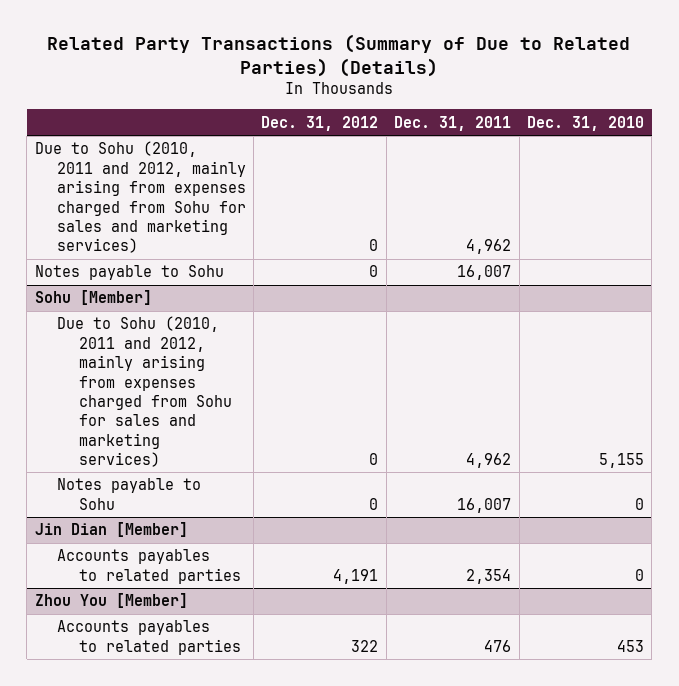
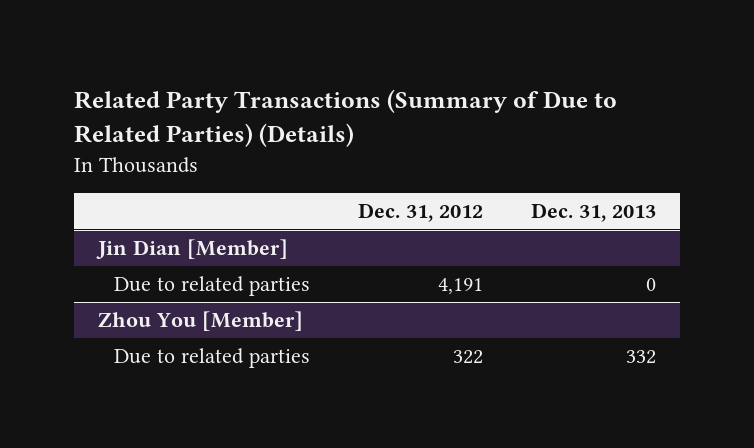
[394,115,512,131] Dec. 31, 2011 -> none
[527,115,645,131] Dec. 31, 2010 -> none
none -> [531,203,657,223] Dec. 31, 2013
[34,141,246,254] Due to Sohu (2010, 2011 and 2012, mainly arising from expenses charged from Sohu for sales and marketing services) -> none
[34,265,224,281] Notes payable to Sohu -> none
[34,290,152,306] Sohu [Member] -> none
[56,316,232,467] Due to Sohu (2010, 2011 and 2012, mainly arising from expenses charged from Sohu for sales and marketing services) -> none
[56,478,201,510] Notes payable to Sohu -> none
[56,549,241,584] Accounts payables to related parties -> [114,275,311,296] Due to related parties
[56,620,241,655] Accounts payables to related parties -> [114,347,311,368] Due to related parties

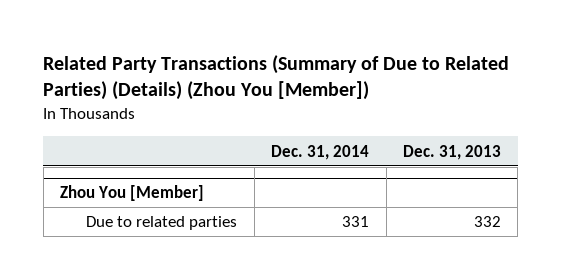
[74,89,618,148] Related Party Transactions (Summary of Due to Related Parties) (Details) -> [43,54,510,101] Related Party Transactions (Summary of Due to Related Parties) (Details) (Zhou You [Member])
[358,203,484,223] Dec. 31, 2012 -> none
none -> [271,144,370,160] Dec. 31, 2014
[96,238,289,259] Jin Dian [Member] -> none
[114,275,311,296] Due to related parties -> none

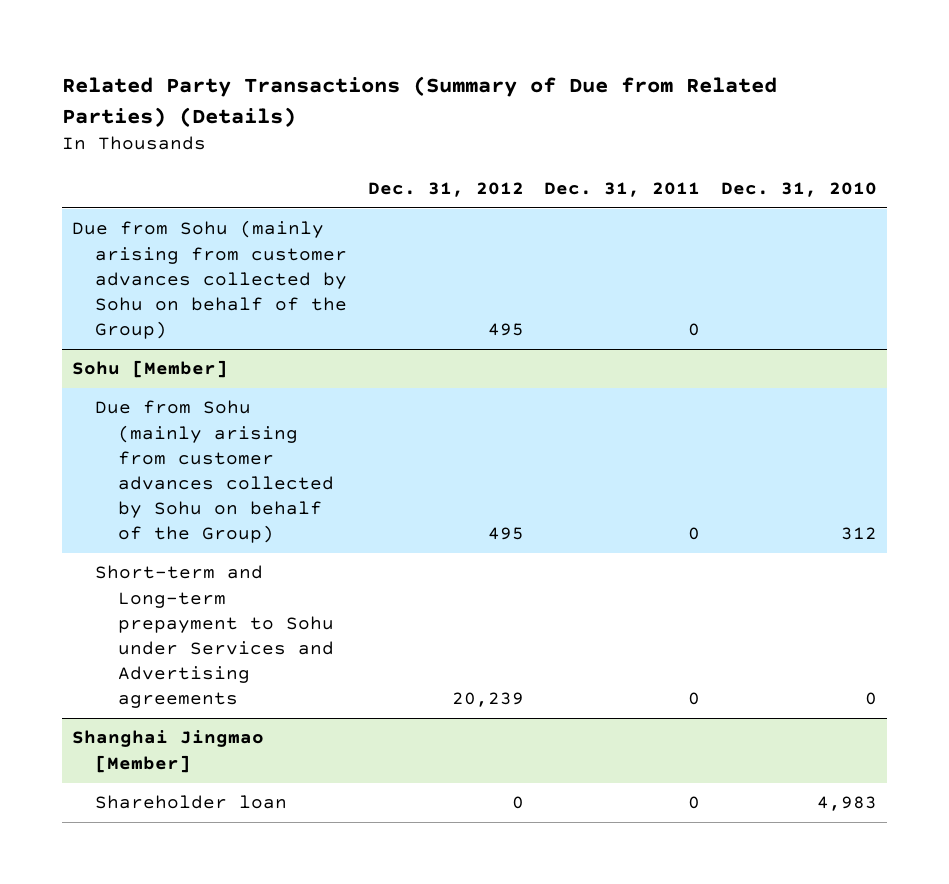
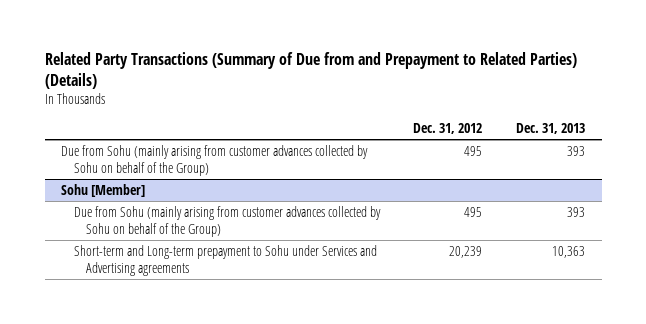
[62,76,778,127] Related Party Transactions (Summary of Due from Related Parties) (Details) -> [44,52,577,90] Related Party Transactions (Summary of Due from and Prepayment to Related Parties) (Details)
[544,181,701,197] Dec. 31, 2011 -> none
[720,181,877,197] Dec. 31, 2010 -> none
none -> [515,123,585,135] Dec. 31, 2013
[72,730,265,773] Shanghai Jingmao [Member] -> none
[95,795,288,810] Shareholder loan -> none

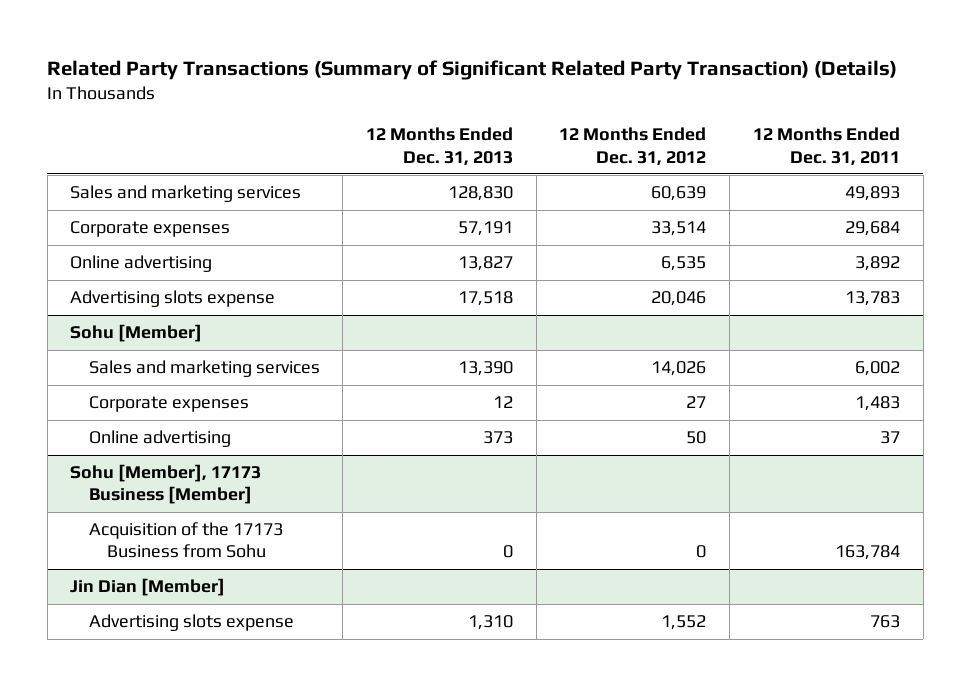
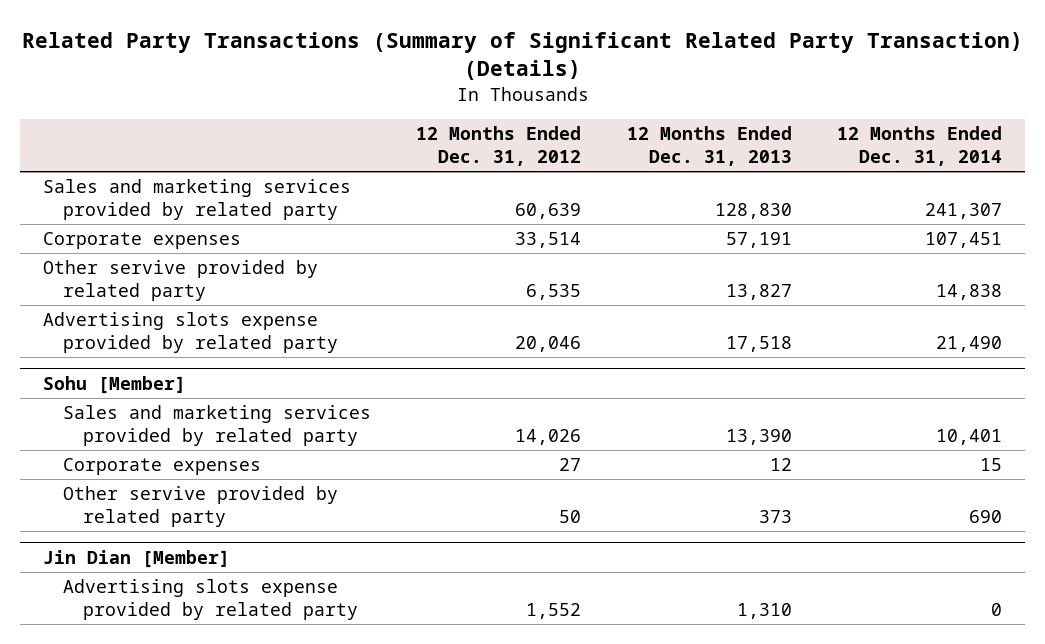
[752,127,900,166] 12 Months Ended Dec. 31, 2011 -> none
none -> [837,126,1003,167] 12 Months Ended Dec. 31, 2014
[70,185,302,203] Sales and marketing services -> [42,179,351,221] Sales and marketing services provided by related party
[70,255,213,273] Online advertising -> [42,260,318,302] Other servive provided by related party
[70,290,276,308] Advertising slots expense -> [42,312,338,354] Advertising slots expense provided by related party
[88,360,320,378] Sales and marketing services -> [62,405,371,447] Sales and marketing services provided by related party
[70,464,262,505] Sohu [Member], 17173 Business [Member] -> none
[88,522,283,559] Acquisition of the 17173 Business from Sohu -> none
[88,430,231,448] Online advertising -> [62,486,338,528] Other servive provided by related party
[88,614,294,632] Advertising slots expense -> [62,579,358,621] Advertising slots expense provided by related party

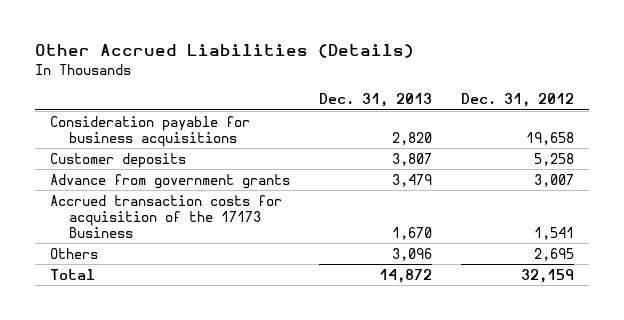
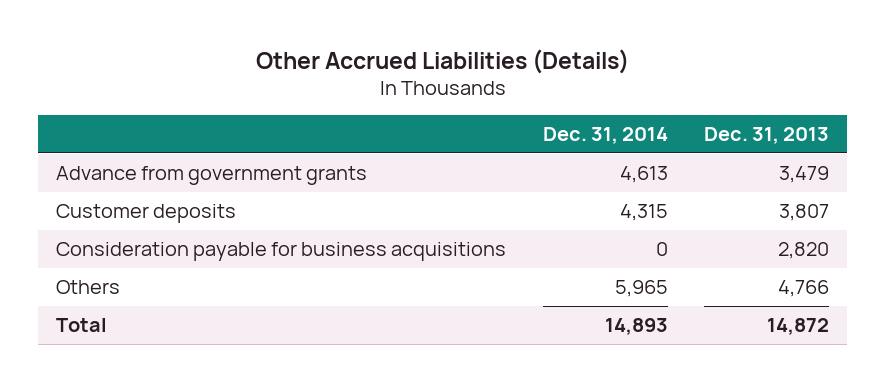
[461,93,575,108] Dec. 31, 2012 -> none
none -> [542,127,668,145] Dec. 31, 2014
[49,194,282,238] Accrued transaction costs for acquisition of the 17173 Business -> none
[49,152,186,168] Customer deposits -> [56,204,237,224] Customer deposits
[49,115,250,147] Consideration payable for business acquisitions -> [56,242,507,262] Consideration payable for business acquisitions
[392,247,433,261] 3,096 -> [778,280,830,298] 4,766

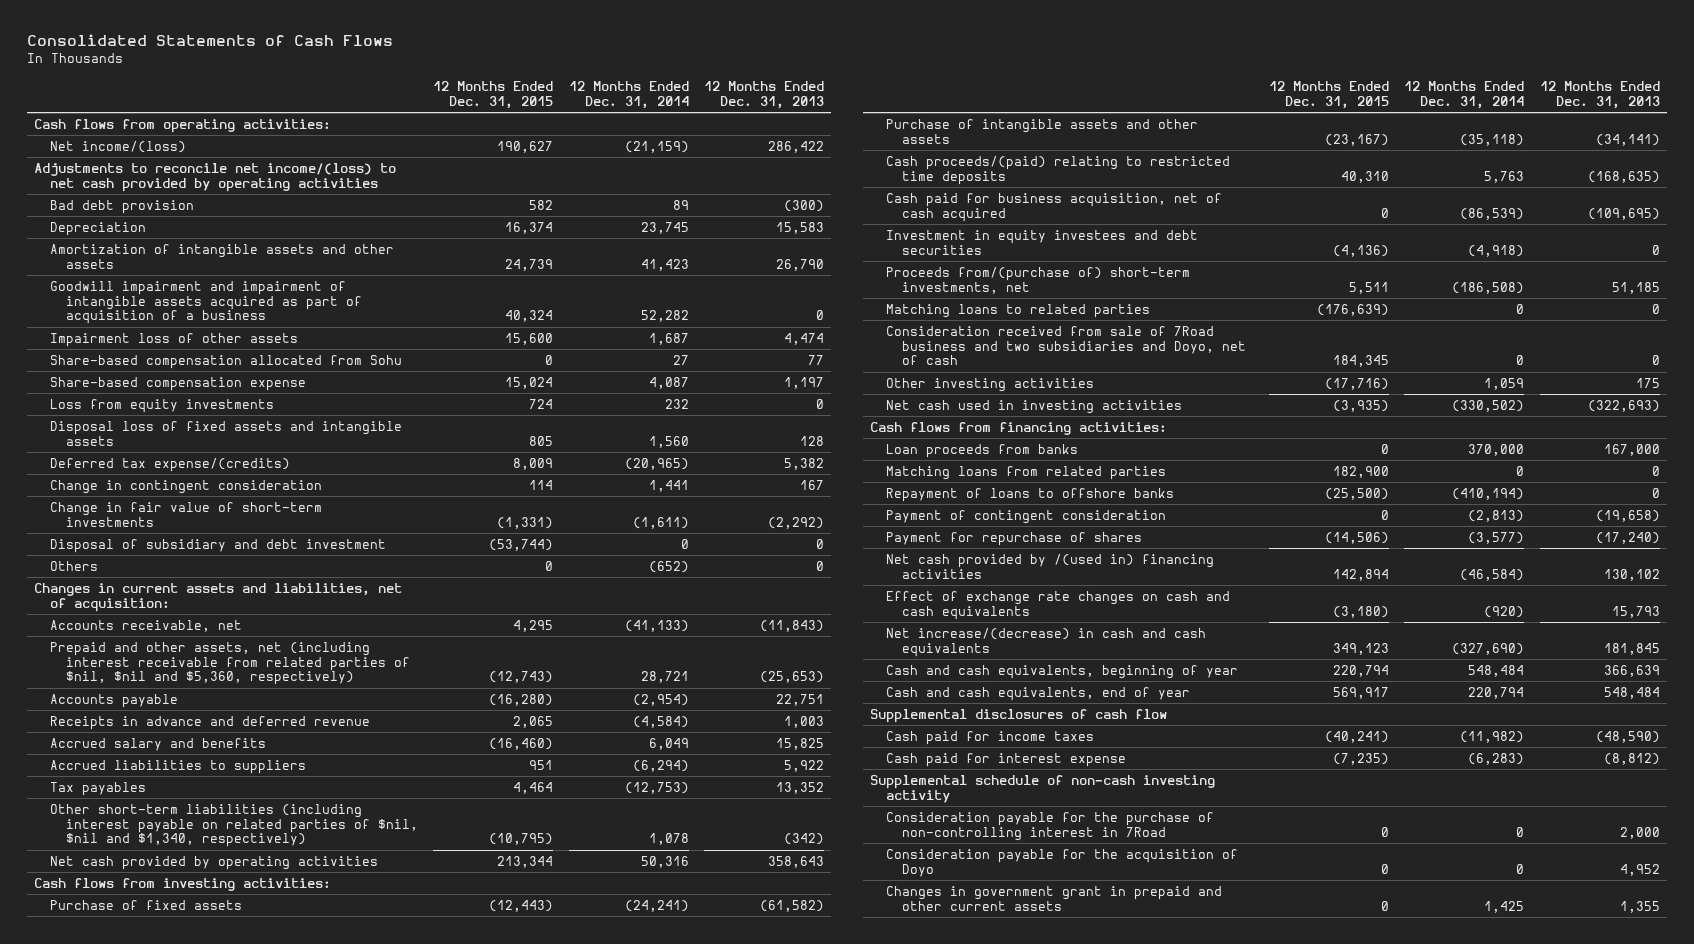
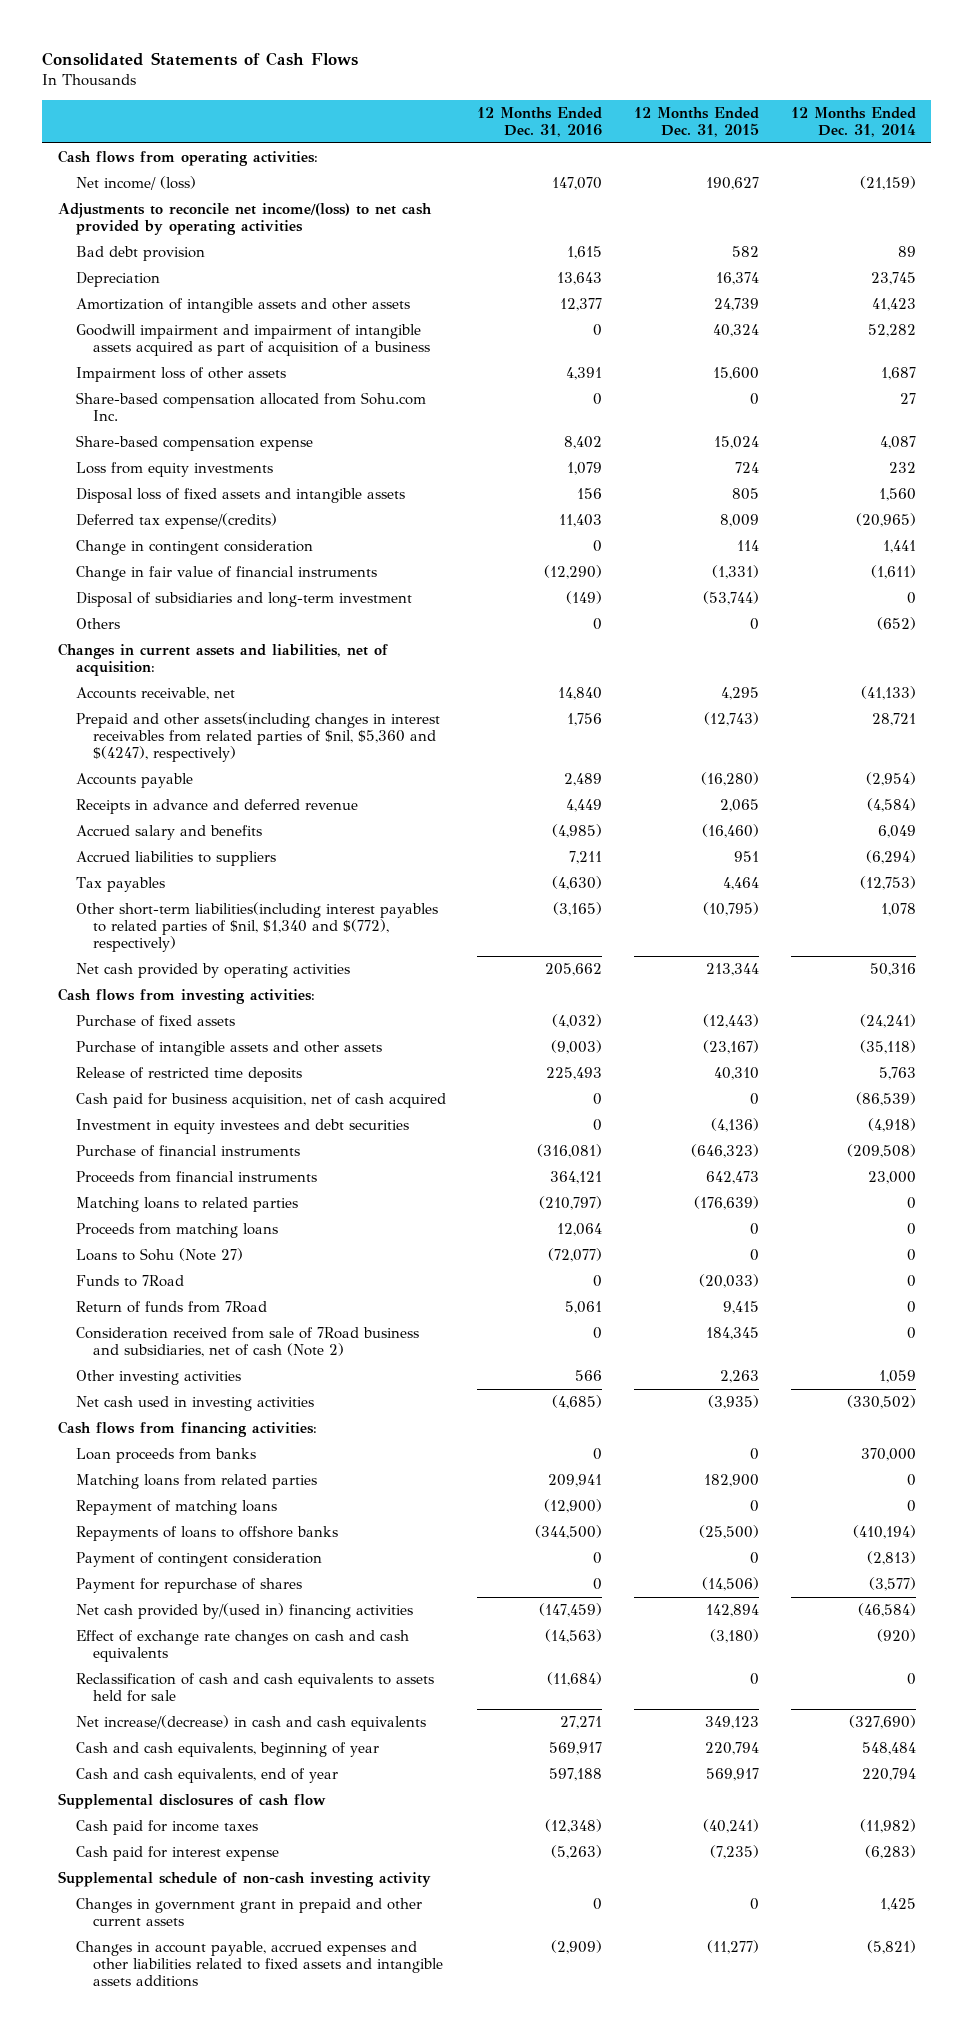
[703,81,824,109] 12 Months Ended Dec. 31, 2013 -> none
none -> [477,107,603,138] 12 Months Ended Dec. 31, 2016
[50,140,187,153] Net income/(loss) -> [75,175,196,190] Net income/ (loss)
[50,354,403,369] Share-based compensation allocated from Sohu -> [75,391,426,422] Share-based compensation allocated from Sohu.com Inc.
[50,501,323,527] Change in fair value of short-term investments -> [75,565,377,581] Change in fair value of financial instruments
[50,538,387,553] Disposal of subsidiary and debt investment -> [75,591,412,607] Disposal of subsidiaries and long-term investment
[50,641,411,686] Prepaid and other assets, net (including interest receivable from related parties of $nil, $nil and $5,360, respectively) -> [75,711,440,763] Prepaid and other assets(including changes in interest receivables from related parties of $nil, $5,360 and $(4247), respectively)
[50,803,419,848] Other short-term liabilities (including interest payable on related parties of $nil, $nil and $1,340, respectively) -> [75,901,438,953] Other short-term liabilities(including interest payables to related parties of $nil, $1,340 and $(772), respectively)
[886,155,1231,185] Cash proceeds/(paid) relating to restricted time deposits -> [75,1066,302,1082] Release of restricted time deposits
[886,266,1191,294] Proceeds from/(purchase of) short-term investments, net -> none
none -> [75,1144,300,1157] Purchase of financial instruments
none -> [75,1170,317,1183] Proceeds from financial instruments
none -> [75,1222,278,1238] Proceeds from matching loans
none -> [75,1247,243,1261] Loans to Sohu (Note 27)
none -> [75,1274,184,1287] Funds to 7Road
none -> [75,1300,267,1313] Return of funds from 7Road
[886,325,1246,366] Consideration received from sale of 7Road business and two subsidiaries and Doyo, net of cash -> [75,1326,419,1358] Consideration received from sale of 7Road business and subsidiaries, net of cash (Note 2)
[1325,377,1390,390] (17,716) -> [719,1369,759,1383] 2,263
none -> [75,1499,277,1515] Repayment of matching loans
[886,487,1175,502] Repayment of loans to offshore banks -> [75,1525,338,1541] Repayments of loans to offshore banks
[886,553,1215,579] Net cash provided by /(used in) financing activities -> [75,1602,413,1619] Net cash provided by/(used in) financing activities
none -> [75,1672,434,1703] Reclassification of cash and cash equivalents to assets held for sale
[886,811,1215,841] Consideration payable for the purchase of non-controlling interest in 7Road -> none
[886,848,1239,877] Consideration payable for the acquisition of Doyo -> none
none -> [75,1940,444,1988] Changes in account payable, accrued expenses and other liabilities related to fixed assets and intangible assets additions

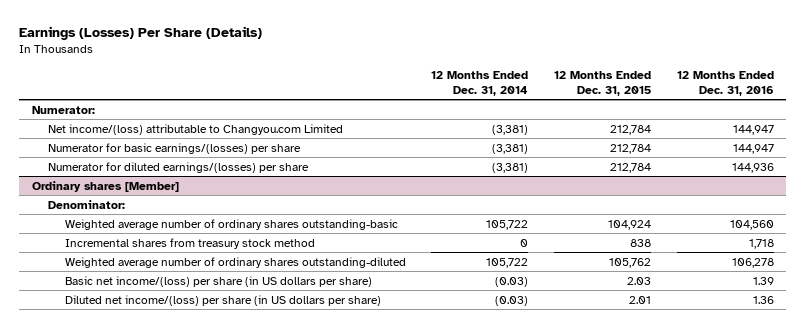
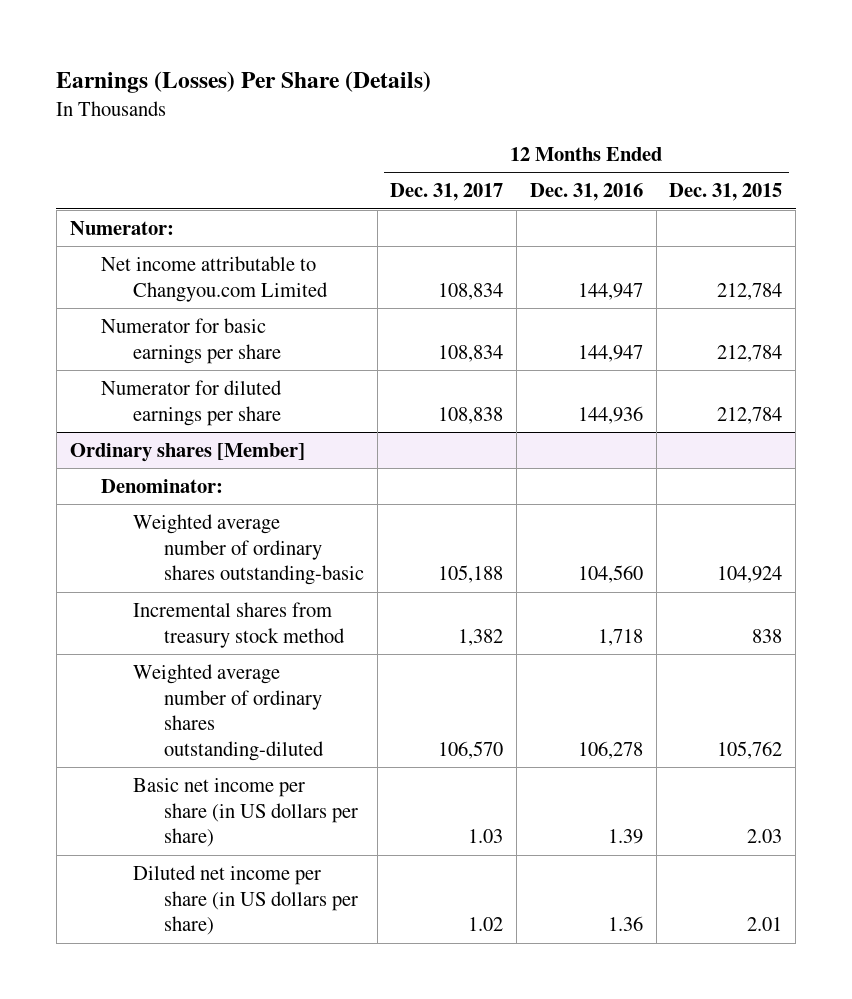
[431,70,529,96] 12 Months Ended Dec. 31, 2014 -> none
none -> [390,183,504,202] Dec. 31, 2017
[48,123,344,135] Net income/(loss) attributable to Changyou.com Limited -> [101,255,328,302] Net income attributable to Changyou.com Limited
[48,142,302,154] Numerator for basic earnings/(losses) per share -> [101,317,281,364] Numerator for basic earnings per share
[48,161,310,173] Numerator for diluted earnings/(losses) per share -> [101,379,283,426] Numerator for diluted earnings per share
[64,275,372,287] Basic net income/(loss) per share (in US dollars per share) -> [132,777,358,848] Basic net income per share (in US dollars per share)
[64,294,381,306] Diluted net income/(loss) per share (in US dollars per share) -> [132,864,358,936] Diluted net income per share (in US dollars per share)

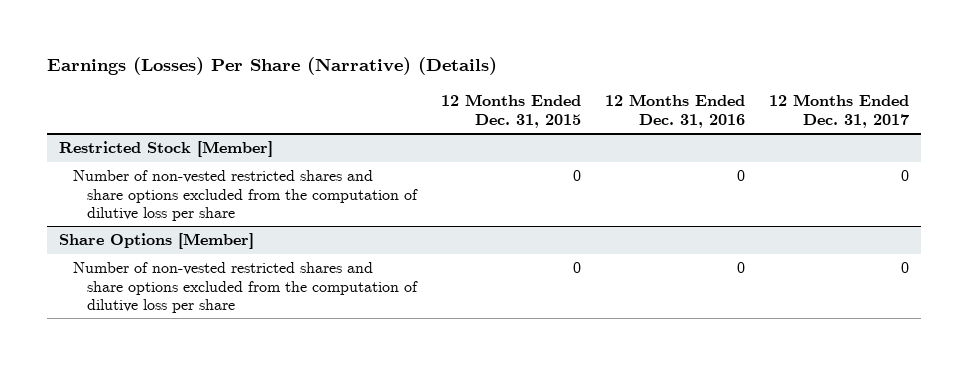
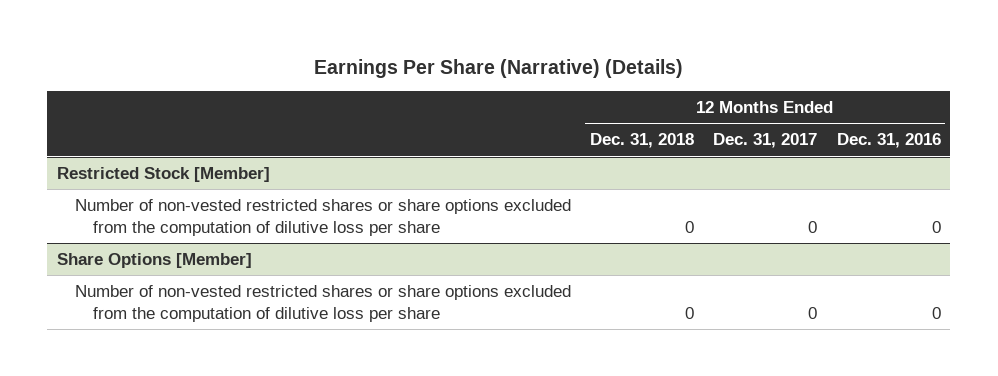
[47,57,498,76] Earnings (Losses) Per Share (Narrative) (Details) -> [313,59,683,79] Earnings Per Share (Narrative) (Details)
[441,94,582,128] 12 Months Ended Dec. 31, 2015 -> none
none -> [590,133,695,149] Dec. 31, 2018
[73,170,419,221] Number of non-vested restricted shares and share options excluded from the computation of dilutive loss per share -> [75,198,572,237] Number of non-vested restricted shares or share options excluded from the computation of dilutive loss per share
[73,262,419,313] Number of non-vested restricted shares and share options excluded from the computation of dilutive loss per share -> [75,284,572,323] Number of non-vested restricted shares or share options excluded from the computation of dilutive loss per share

